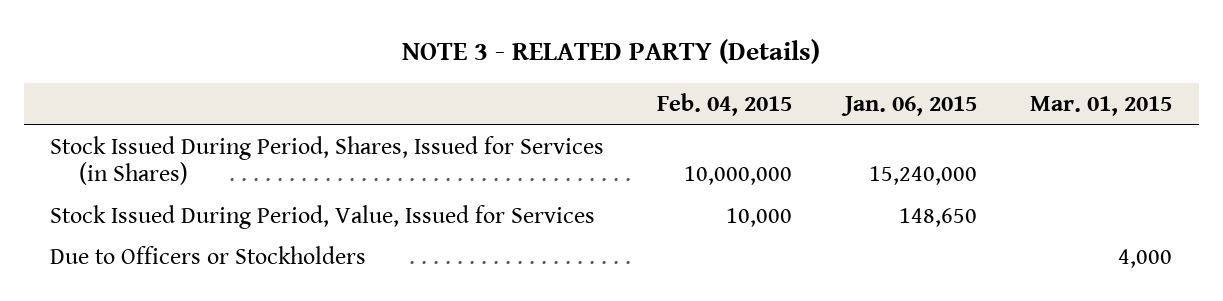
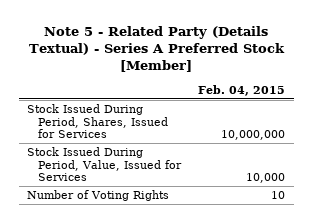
[402,39,821,65] NOTE 3 - RELATED PARTY (Details) -> [29,25,286,72] Note 5 - Related Party (Details Textual) - Series A Preferred Stock [Member]
[841,96,978,117] Jan. 06, 2015 -> none
[1030,96,1173,117] Mar. 01, 2015 -> none
[50,135,605,186] Stock Issued During Period, Shares, Issued for Services (in Shares) -> [27,103,169,139] Stock Issued During Period, Shares, Issued for Services
[50,245,367,264] Due to Officers or Stockholders -> none
none -> [27,189,170,201] Number of Voting Rights

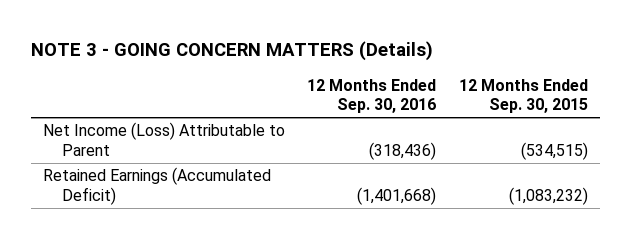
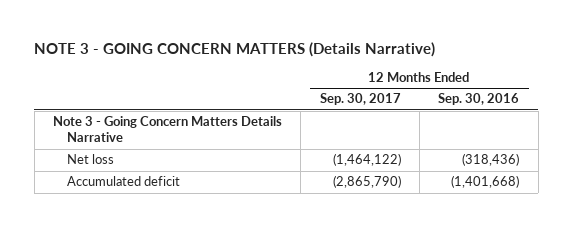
[31,41,434,62] NOTE 3 - GOING CONCERN MATTERS (Details) -> [34,41,436,57] NOTE 3 - GOING CONCERN MATTERS (Details Narrative)
[459,78,589,114] 12 Months Ended Sep. 30, 2015 -> none
none -> [319,93,401,106] Sep. 30, 2017
none -> [53,116,283,143] Note 3 - Going Concern Matters Details Narrative
[42,122,285,157] Net Income (Loss) Attributable to Parent -> [67,154,115,165] Net loss
[42,167,271,206] Retained Earnings (Accumulated Deficit) -> [67,176,181,187] Accumulated deficit

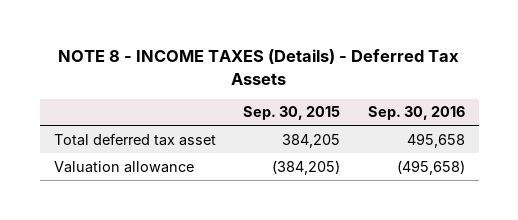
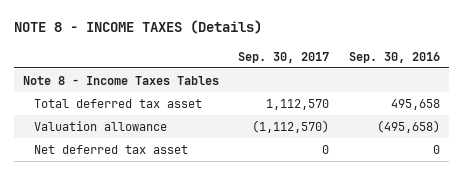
[58,49,460,85] NOTE 8 - INCOME TAXES (Details) - Deferred Tax Assets -> [13,20,262,35] NOTE 8 - INCOME TAXES (Details)
[243,106,341,121] Sep. 30, 2015 -> none
none -> [238,51,330,63] Sep. 30, 2017
none -> [23,75,220,85] Note 8 - Income Taxes Tables
none -> [33,144,188,154] Net deferred tax asset

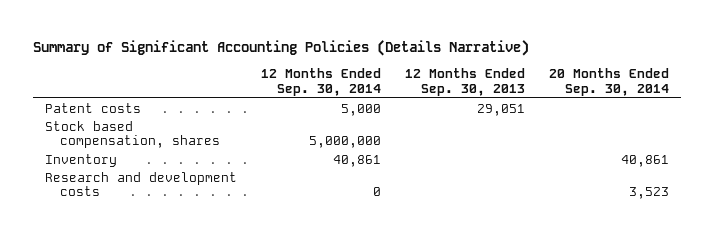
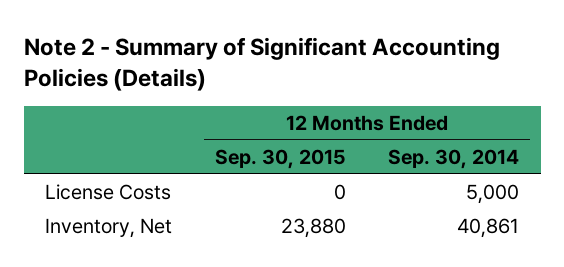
[32,40,529,57] Summary of Significant Accounting Policies (Details Narrative) -> [23,36,500,91] Note 2 - Summary of Significant Accounting Policies (Details)
[405,67,526,96] 12 Months Ended Sep. 30, 2013 -> none
[549,67,670,96] 20 Months Ended Sep. 30, 2014 -> none
none -> [214,148,346,169] Sep. 30, 2015
[44,120,221,149] Stock based compensation, shares -> none
[44,171,237,197] Research and development costs -> none
[44,102,141,113] Patent costs -> [45,184,172,201] License Costs
[44,153,117,167] Inventory -> [45,218,173,239] Inventory, Net

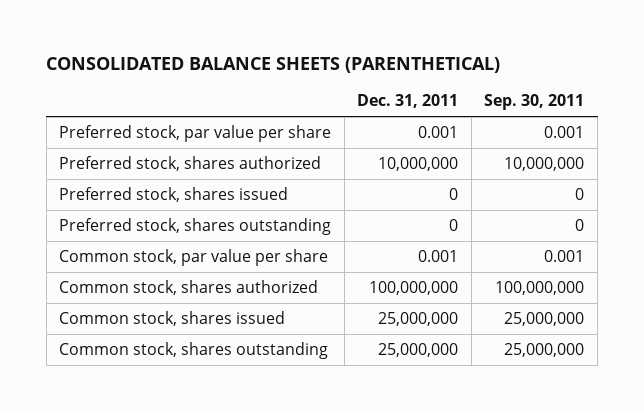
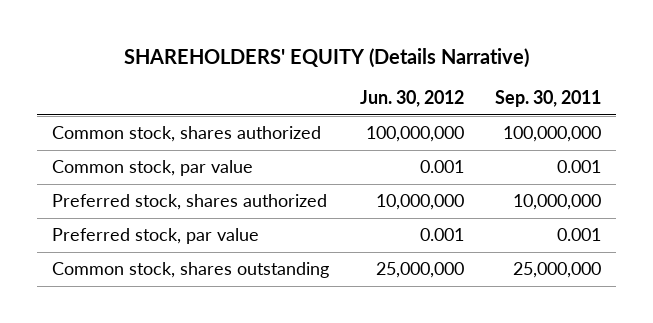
[46,56,501,73] CONSOLIDATED BALANCE SHEETS (PARENTHETICAL) -> [123,47,529,68] SHAREHOLDERS' EQUITY (Details Narrative)
[357,94,459,109] Dec. 31, 2011 -> none
none -> [360,90,465,108] Jun. 30, 2012
[59,124,332,142] Preferred stock, par value per share -> none
[59,186,289,202] Preferred stock, shares issued -> none
[59,217,332,235] Preferred stock, shares outstanding -> none
[59,248,329,266] Common stock, par value per share -> none
[59,310,286,326] Common stock, shares issued -> none
none -> [52,160,254,177] Common stock, par value
[59,155,322,171] Preferred stock, shares authorized -> [52,194,328,211] Preferred stock, shares authorized
none -> [52,228,260,245] Preferred stock, par value

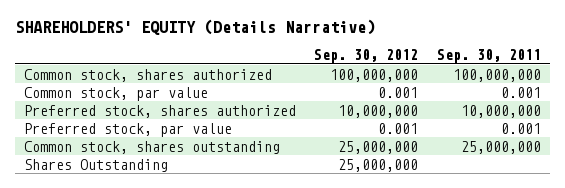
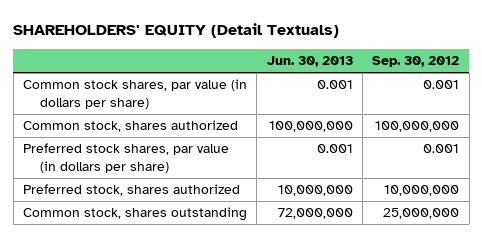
[14,19,375,36] SHAREHOLDERS' EQUITY (Details Narrative) -> [13,22,340,38] SHAREHOLDERS' EQUITY (Detail Textuals)
[436,49,541,64] Sep. 30, 2011 -> none
none -> [266,56,353,68] Jun. 30, 2013
none -> [22,79,247,109] Common stock shares, par value (in dollars per share)
[24,86,209,101] Common stock, par value -> none
none -> [22,143,229,173] Preferred stock shares, par value (in dollars per share)
[24,122,233,137] Preferred stock, par value -> none
[24,158,169,172] Shares Outstanding -> none

